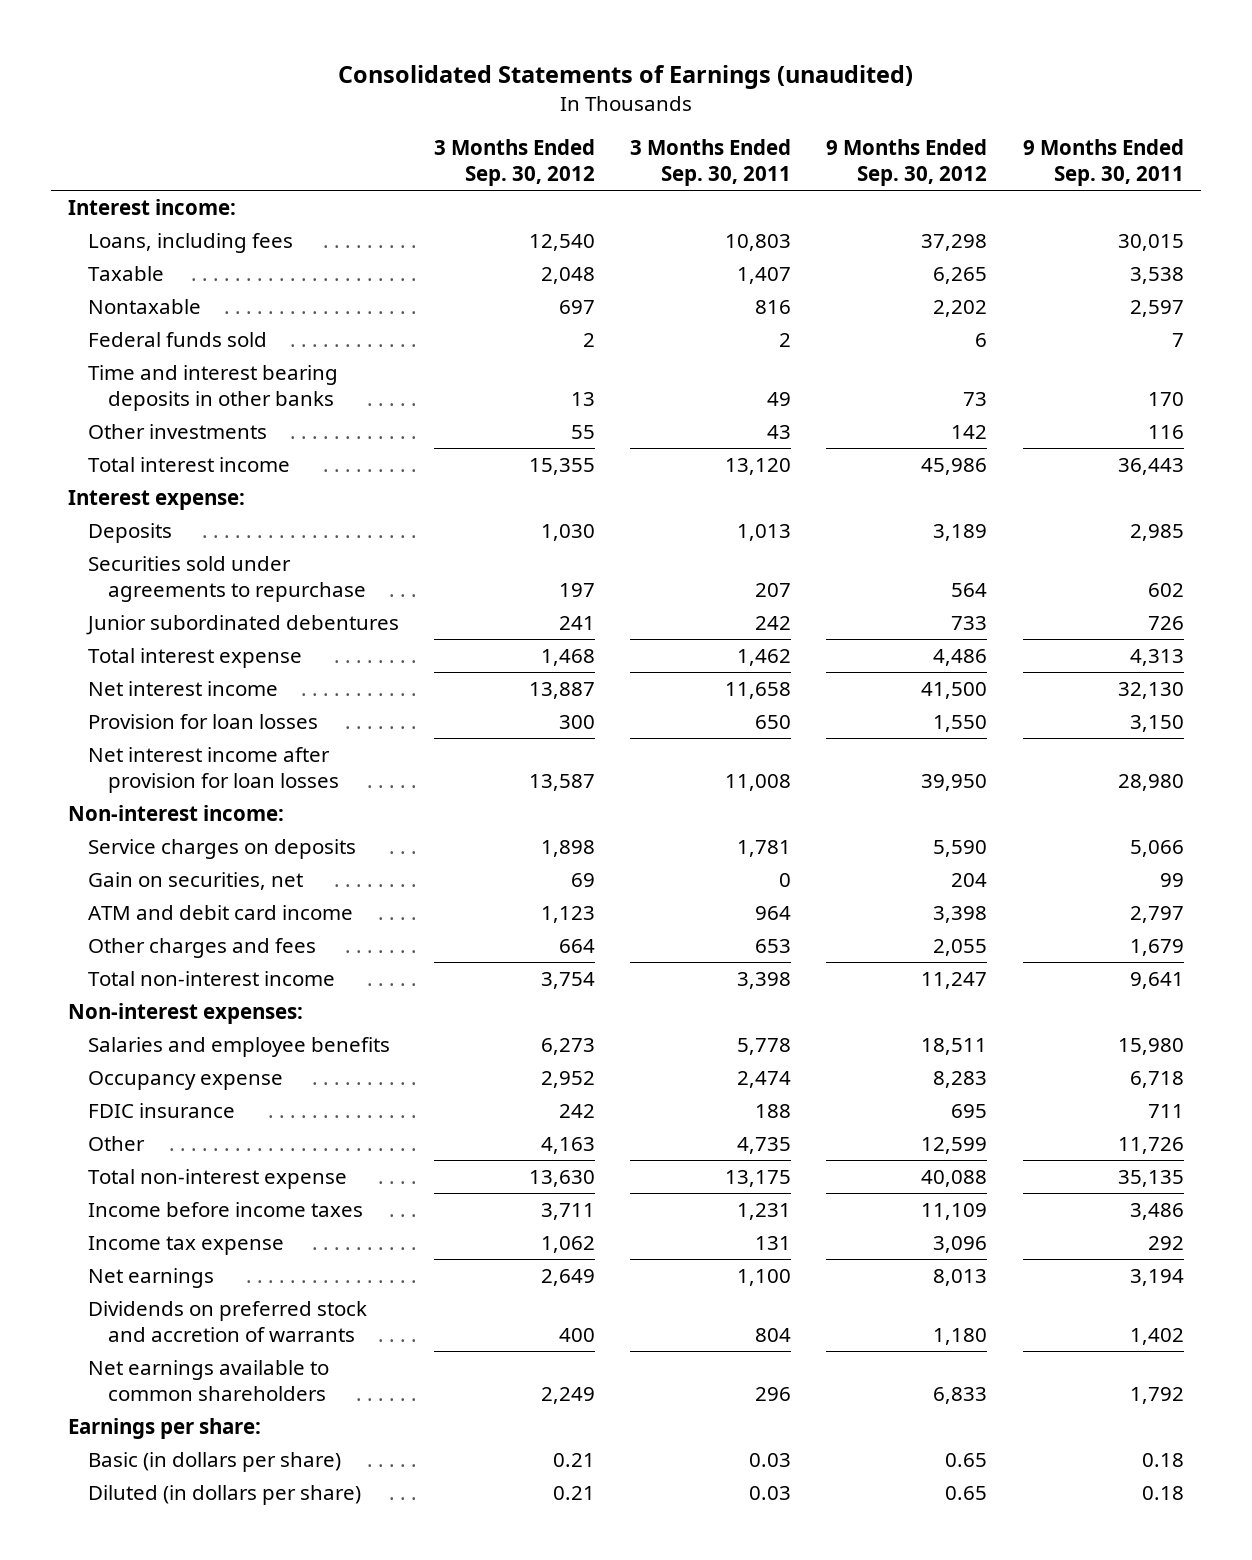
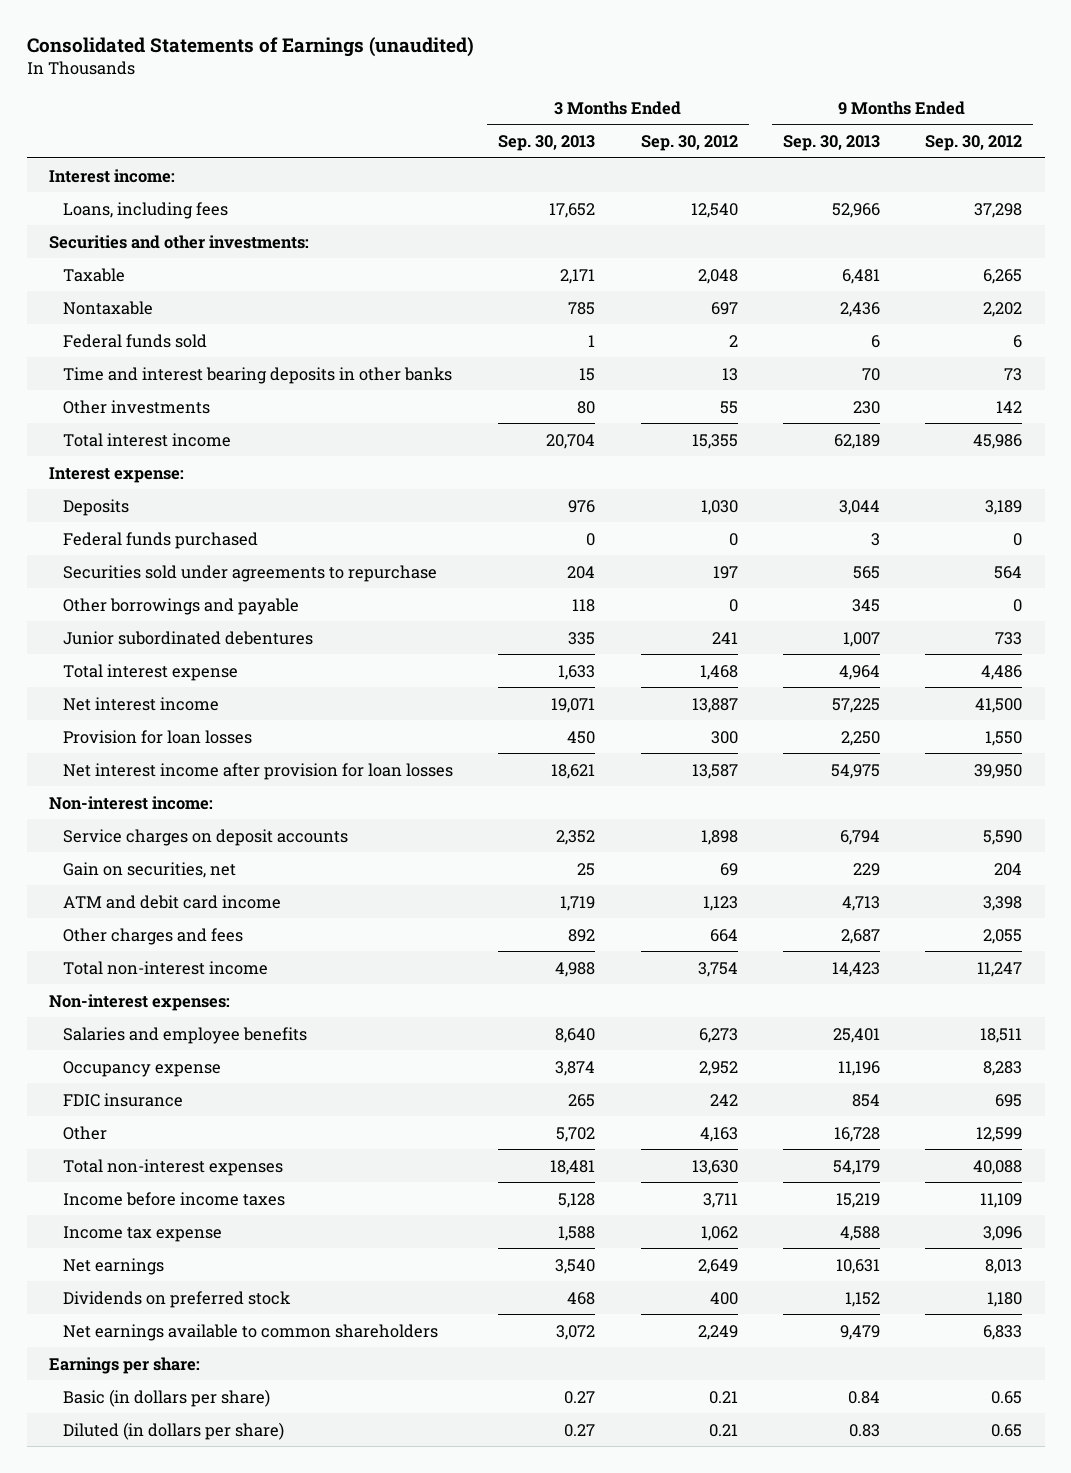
[630,139,792,186] 3 Months Ended Sep. 30, 2011 -> none
[1022,139,1184,186] 9 Months Ended Sep. 30, 2011 -> none
none -> [498,134,596,151] Sep. 30, 2013
none -> [782,134,880,151] Sep. 30, 2013
none -> [49,234,310,249] Securities and other investments:
none -> [63,531,259,549] Federal funds purchased
none -> [63,597,300,615] Other borrowings and payable
[88,839,357,860] Service charges on deposits -> [63,828,349,846] Service charges on deposit accounts
[88,1169,348,1190] Total non-interest expense -> [63,1158,284,1176] Total non-interest expenses
[88,1301,368,1342] Dividends on preferred stock and accretion of warrants -> [63,1290,292,1308] Dividends on preferred stock

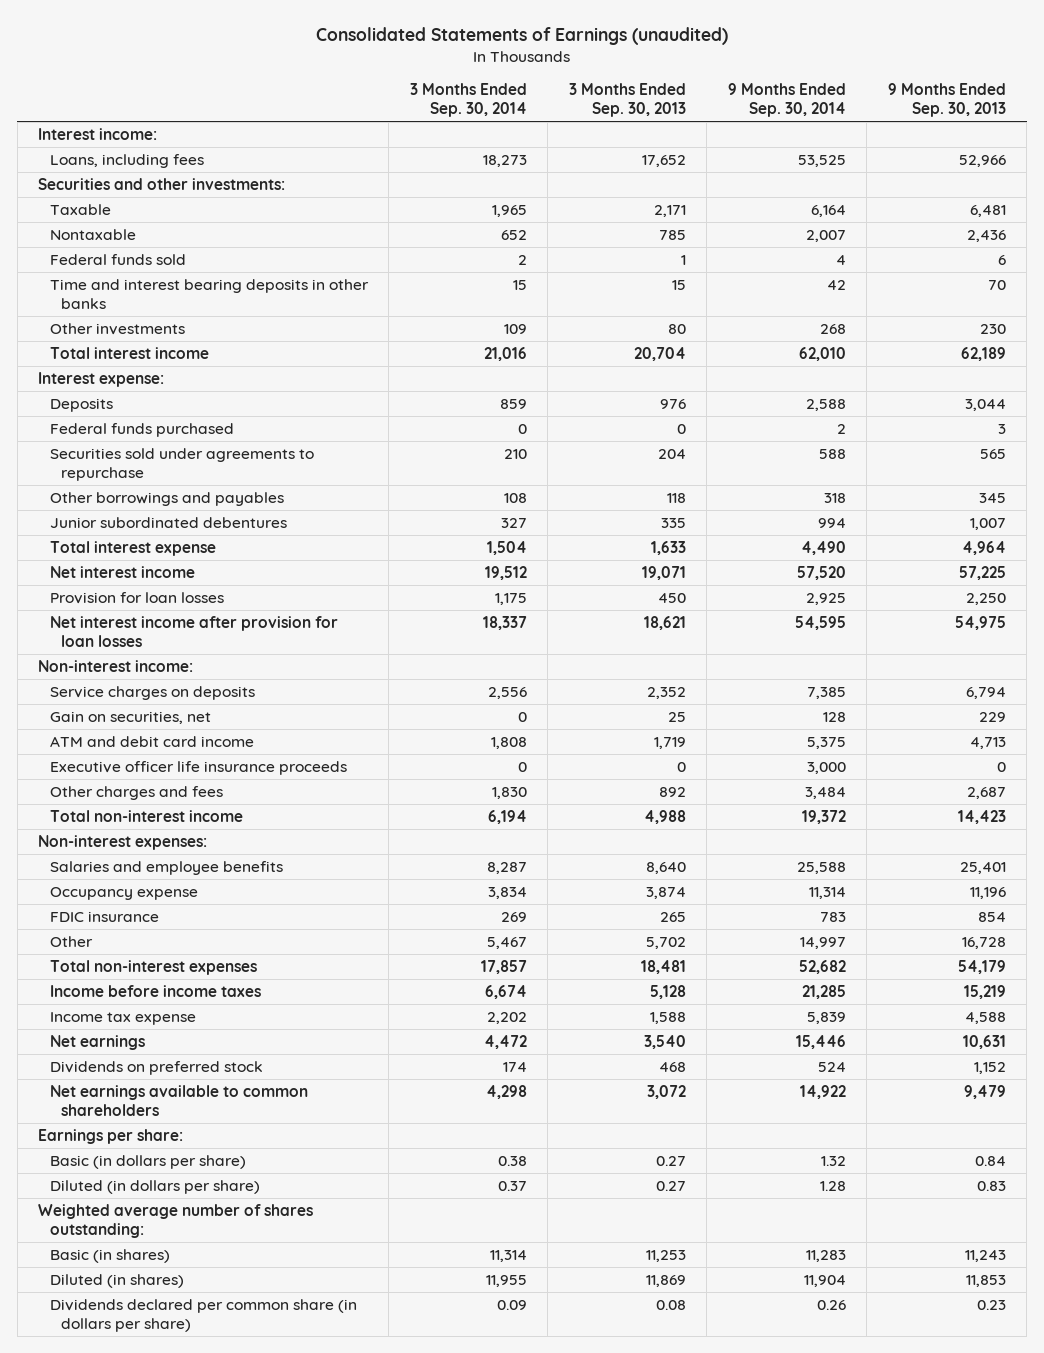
[640,134,738,151] Sep. 30, 2012 -> none
[925,134,1023,151] Sep. 30, 2012 -> none
none -> [409,82,527,118] 3 Months Ended Sep. 30, 2014
none -> [727,82,846,118] 9 Months Ended Sep. 30, 2014
[63,597,300,615] Other borrowings and payable -> [49,491,284,506] Other borrowings and payables
[63,828,349,846] Service charges on deposit accounts -> [49,685,255,700] Service charges on deposits
none -> [49,760,347,775] Executive officer life insurance proceeds
none -> [38,1203,314,1239] Weighted average number of shares outstanding:
none -> [49,1248,170,1263] Basic (in shares)
none -> [49,1273,184,1288] Diluted (in shares)
none -> [49,1298,357,1333] Dividends declared per common share (in dollars per share)

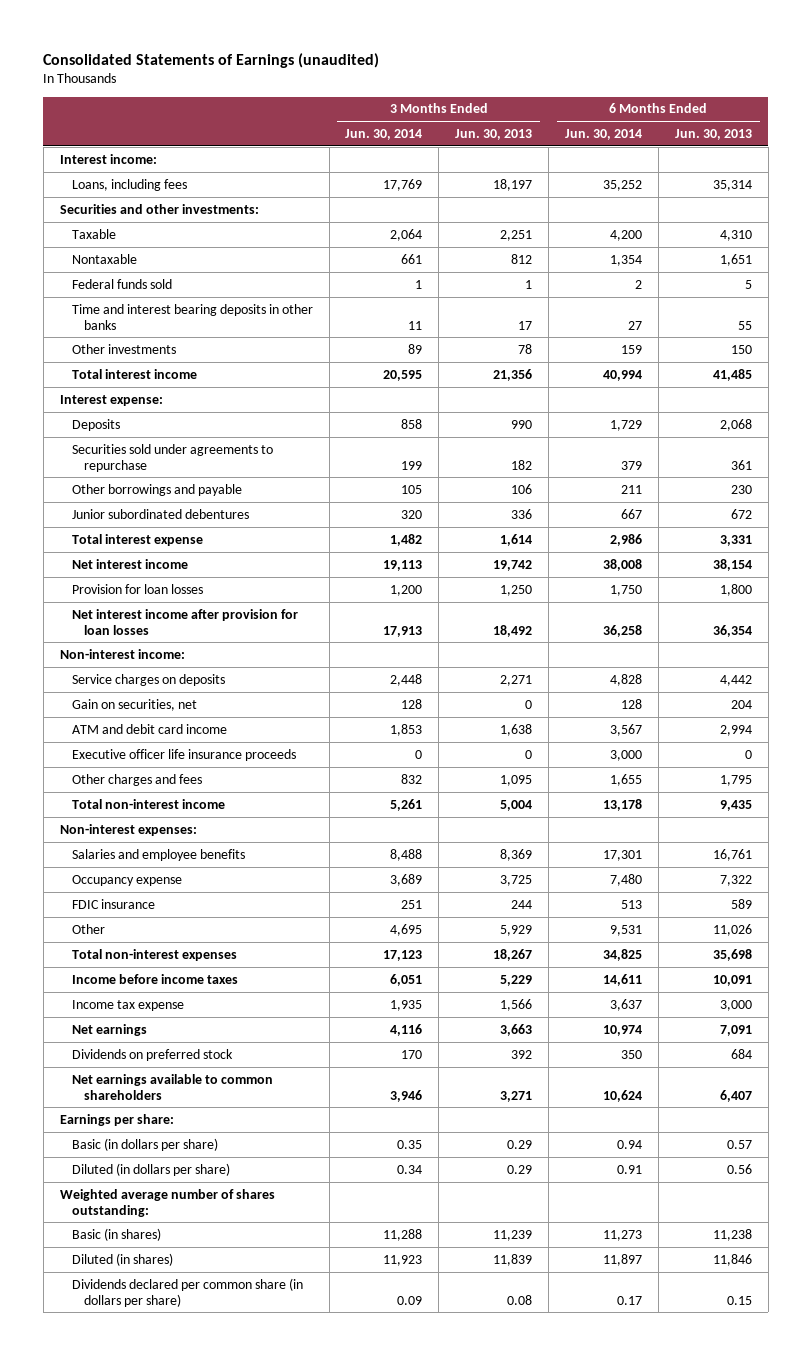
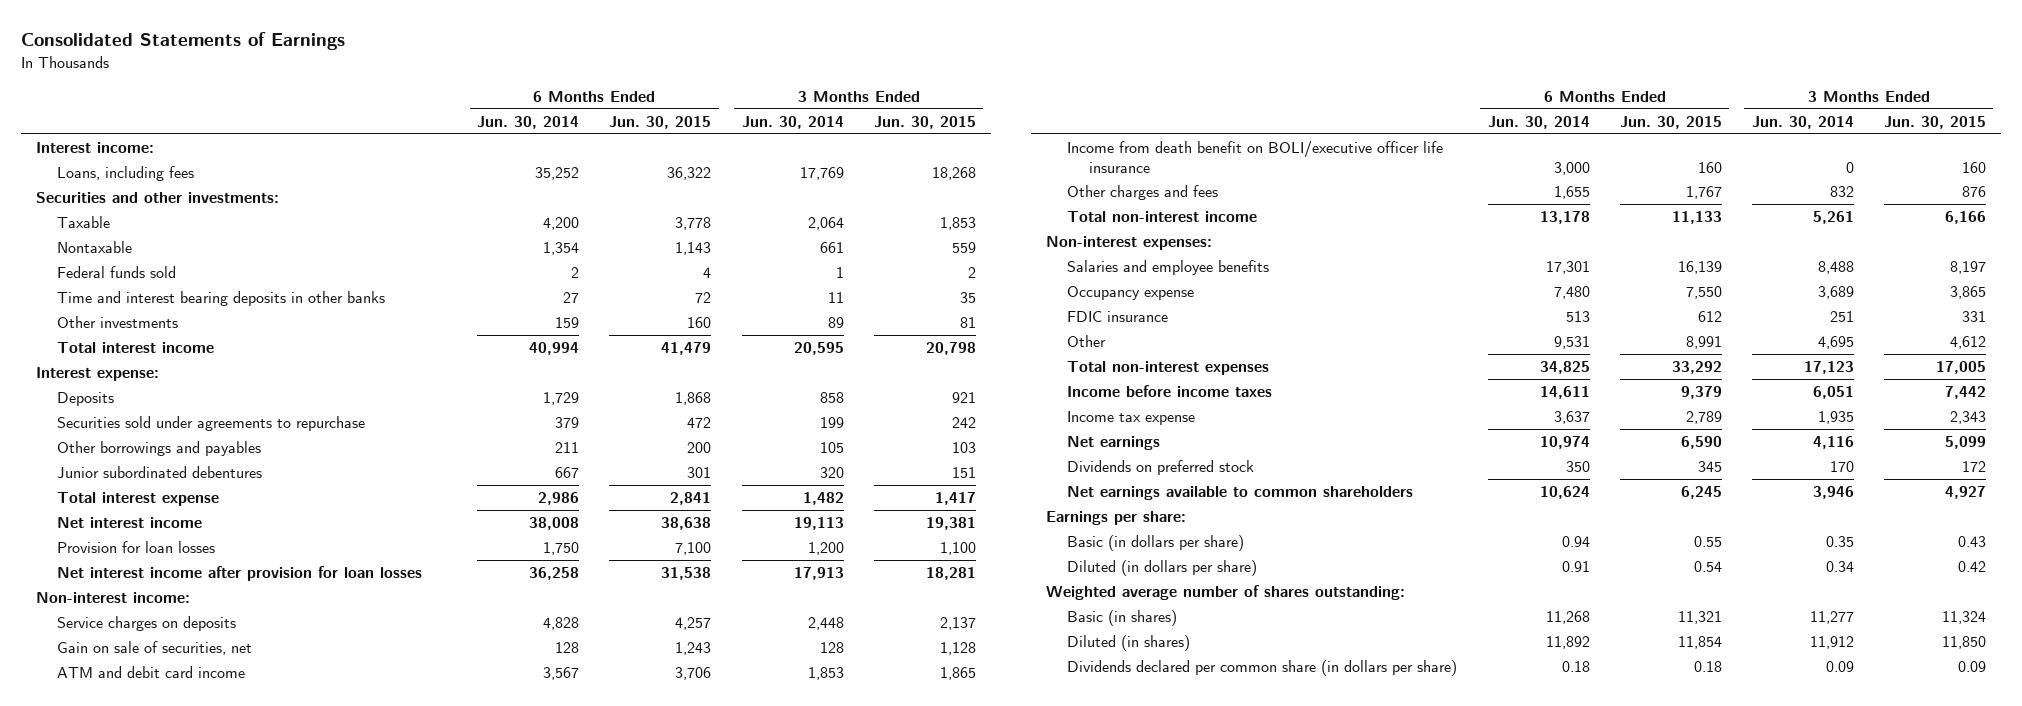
[43,52,380,68] Consolidated Statements of Earnings (unaudited) -> [21,32,346,51] Consolidated Statements of Earnings
[455,129,533,141] Jun. 30, 2013 -> none
[674,129,752,141] Jun. 30, 2013 -> none
none -> [609,115,712,129] Jun. 30, 2015
none -> [873,115,976,129] Jun. 30, 2015
[71,483,242,496] Other borrowings and payable -> [57,440,262,456] Other borrowings and payables
[71,698,197,711] Gain on securities, net -> [57,640,253,655] Gain on sale of securities, net
[71,748,296,761] Executive officer life insurance proceeds -> [1067,140,1444,173] Income from death benefit on BOLI/executive officer life insurance
[383,1228,423,1241] 11,288 -> [1809,610,1854,624] 11,277
[602,1229,642,1241] 11,273 -> [1545,610,1590,624] 11,268
[383,1254,423,1266] 11,923 -> [1809,635,1854,649] 11,912
[602,1253,642,1266] 11,897 -> [1545,635,1590,649] 11,892
[616,1295,642,1305] 0.17 -> [1561,660,1590,672] 0.18

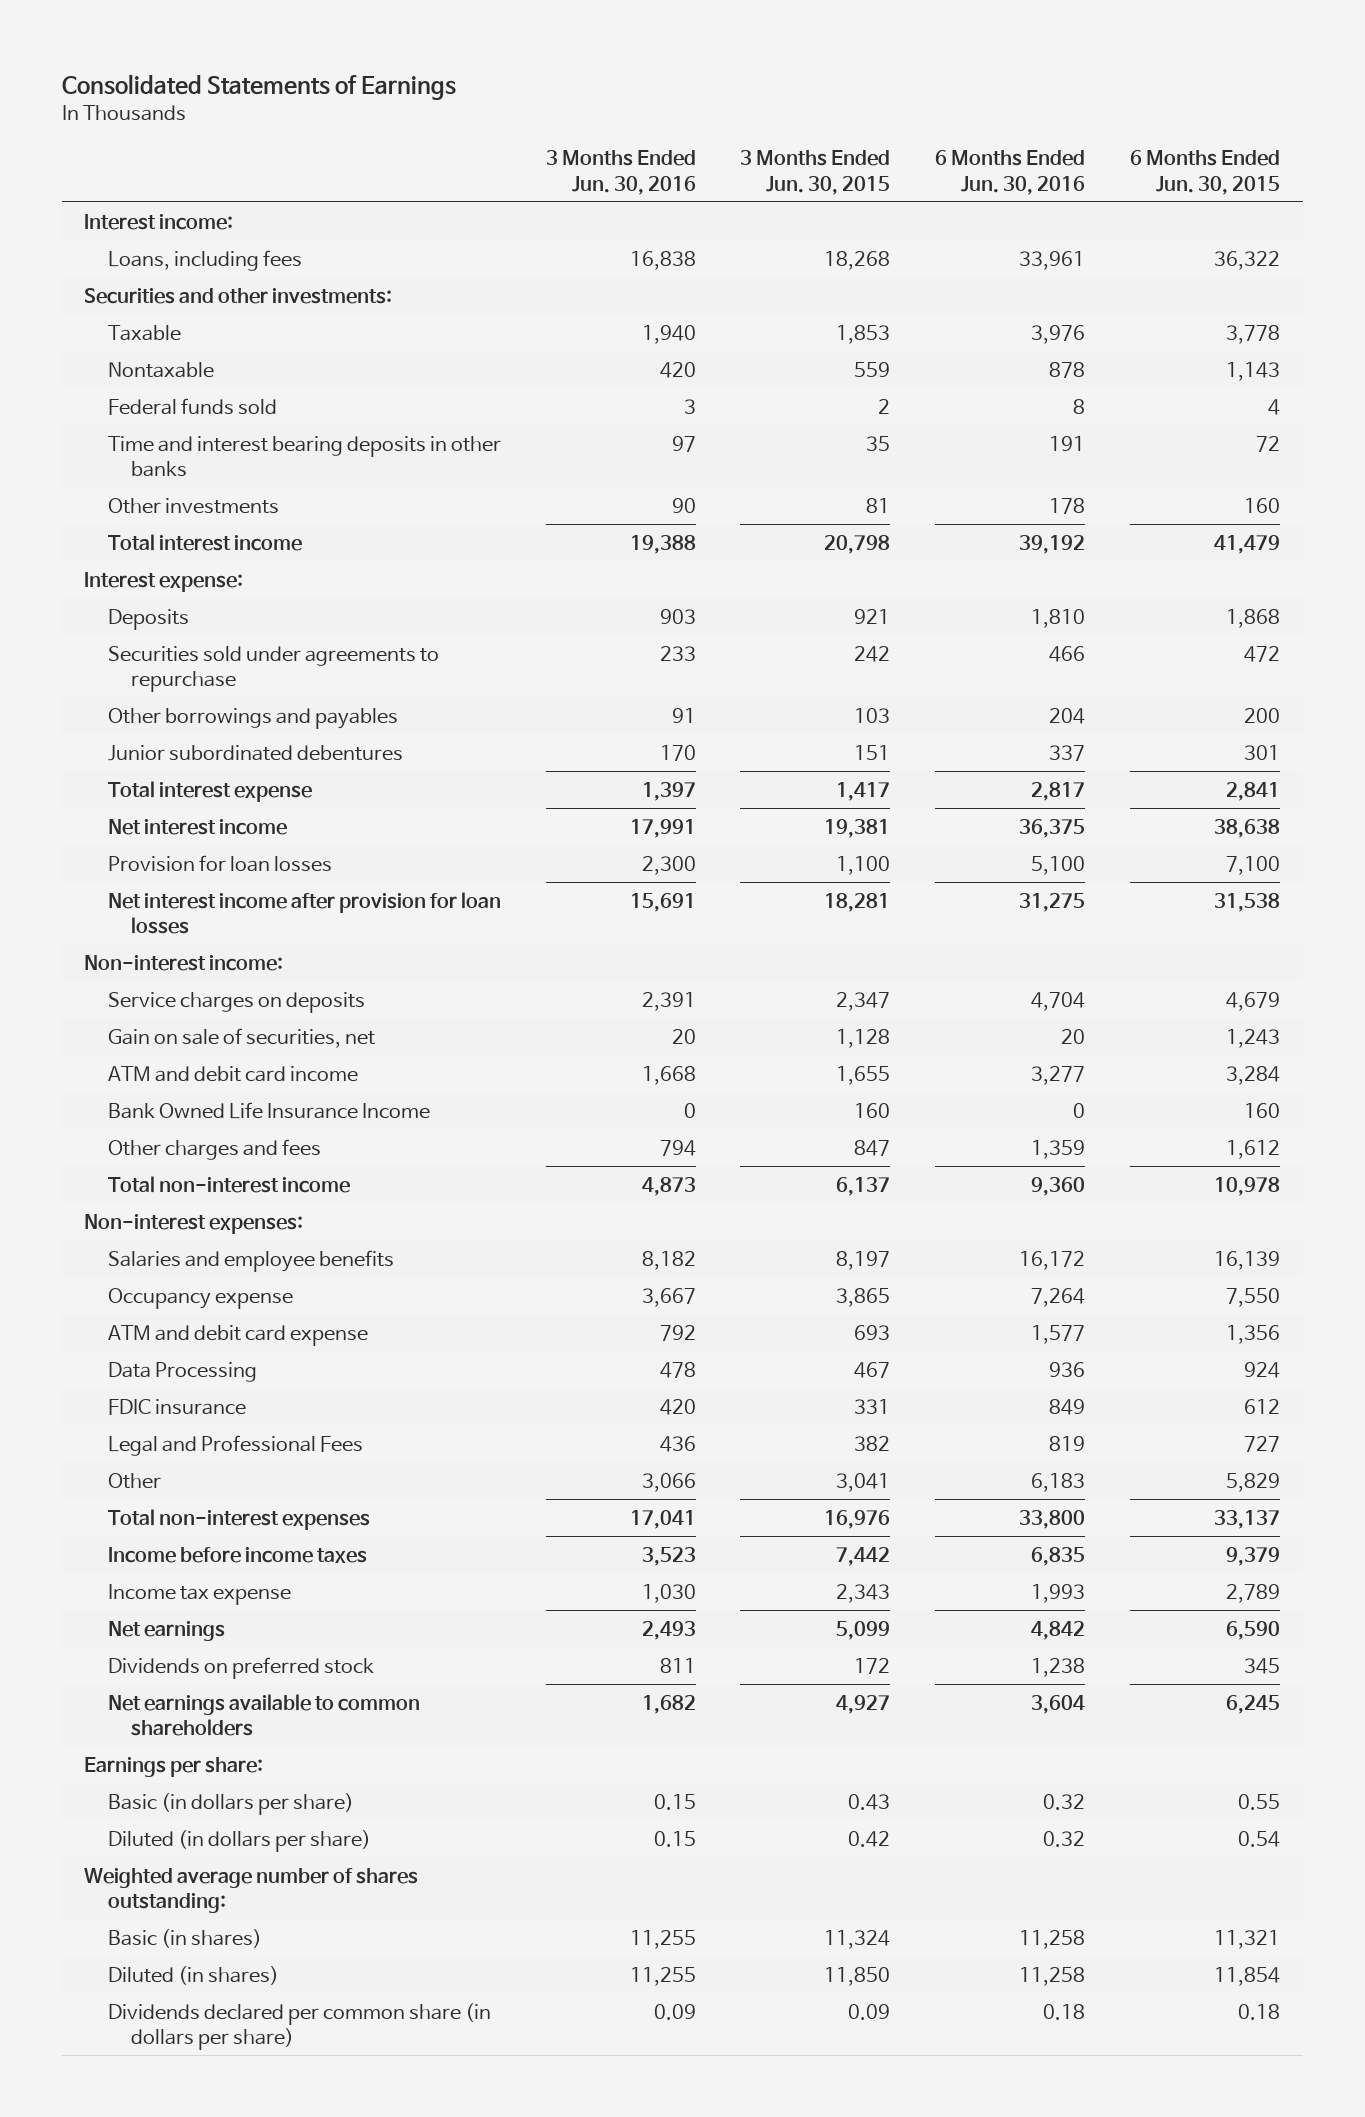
[477,115,580,129] Jun. 30, 2014 -> none
[741,115,844,129] Jun. 30, 2014 -> none
none -> [545,150,696,195] 3 Months Ended Jun. 30, 2016
none -> [935,150,1086,195] 6 Months Ended Jun. 30, 2016
[675,616,712,630] 4,257 -> [1226,991,1281,1011] 4,679
[939,616,976,630] 2,137 -> [836,991,891,1011] 2,347
[675,666,712,680] 3,706 -> [1226,1065,1281,1085] 3,284
[939,666,976,680] 1,865 -> [836,1065,891,1085] 1,655
[1067,140,1444,173] Income from death benefit on BOLI/executive officer life insurance -> [107,1101,430,1119] Bank Owned Life Insurance Income
[1685,185,1722,199] 1,767 -> [1226,1139,1281,1159] 1,612
[1961,185,1986,197] 876 -> [854,1139,891,1156] 847
[1671,210,1722,224] 11,133 -> [1214,1176,1281,1196] 10,978
[1944,210,1986,224] 6,166 -> [836,1176,891,1196] 6,137
none -> [107,1324,368,1346] ATM and debit card expense
none -> [107,1361,257,1382] Data Processing
none -> [107,1434,363,1456] Legal and Professional Fees
[1685,335,1722,349] 8,991 -> [1226,1472,1281,1492] 5,829
[1949,335,1986,349] 4,612 -> [836,1472,891,1492] 3,041
[1671,360,1722,374] 33,292 -> [1214,1509,1281,1529] 33,137
[1935,360,1986,374] 17,005 -> [824,1509,891,1529] 16,976

